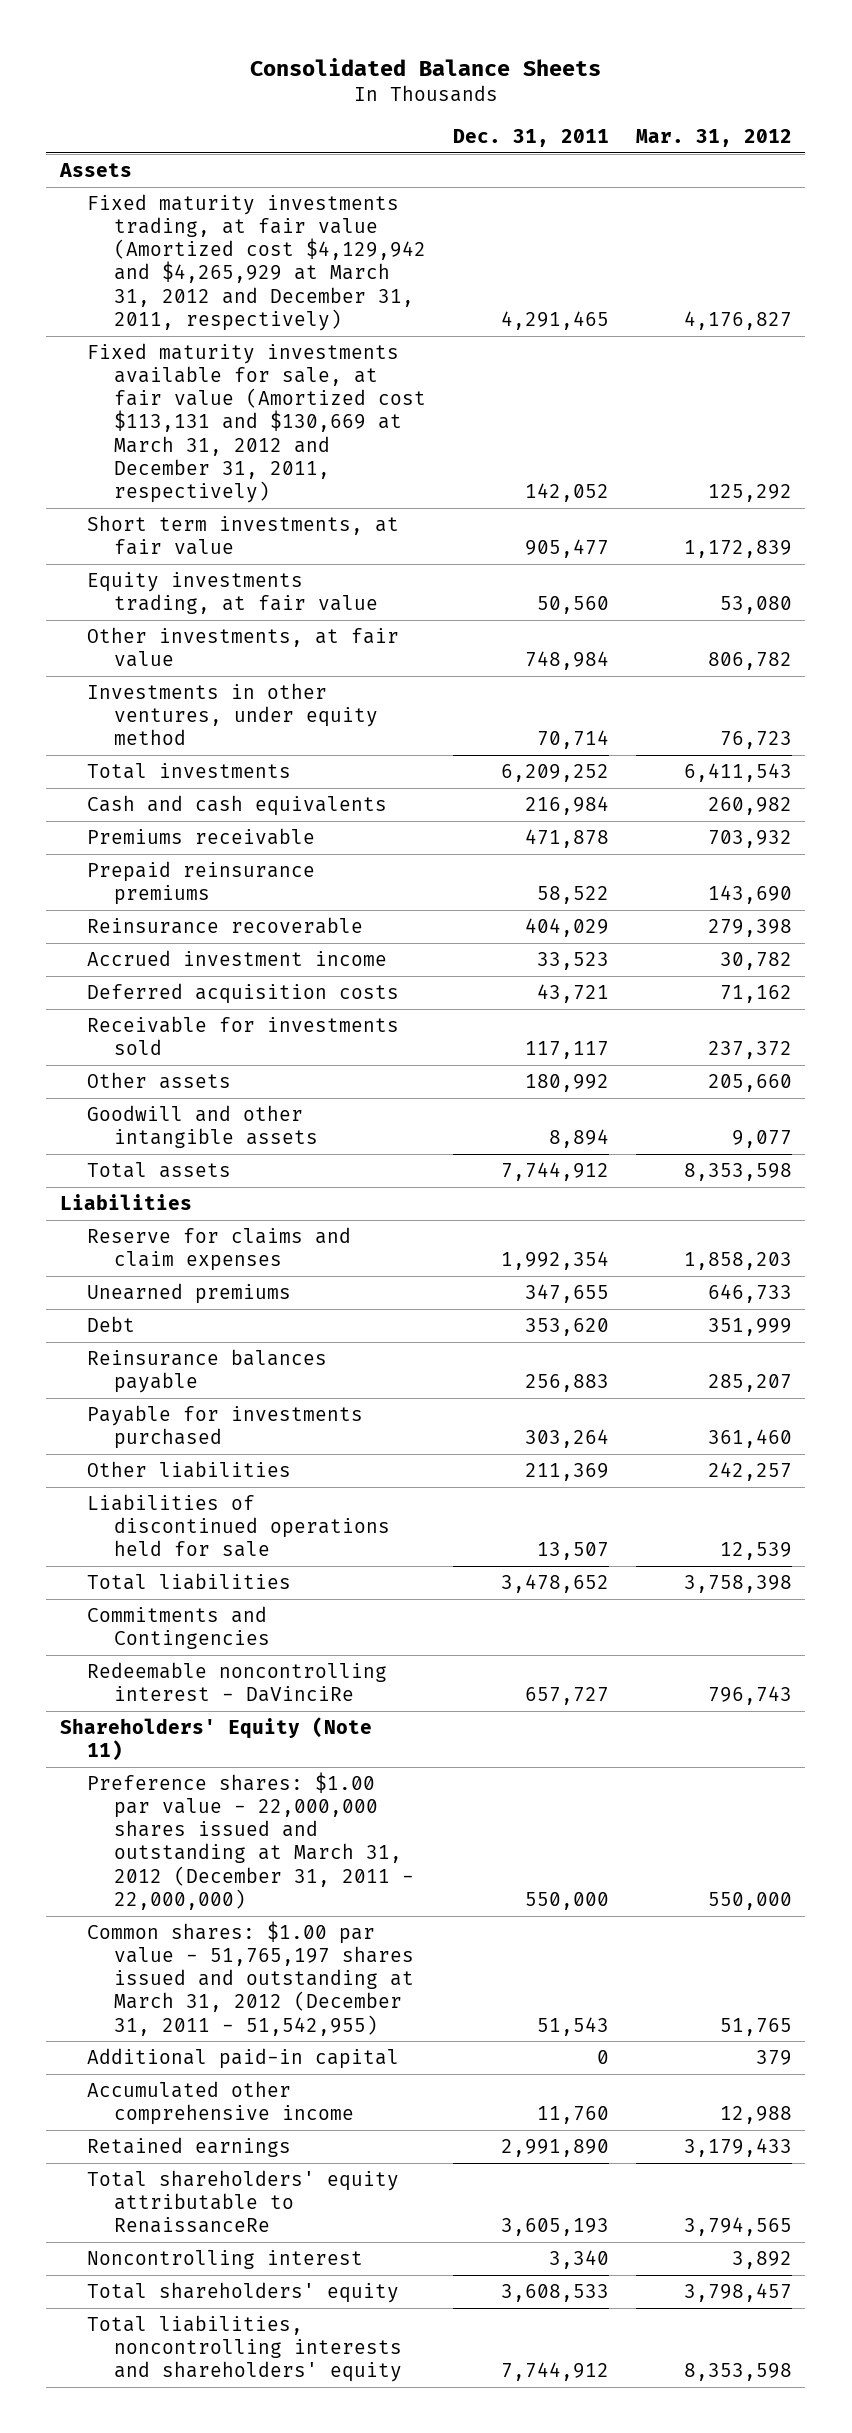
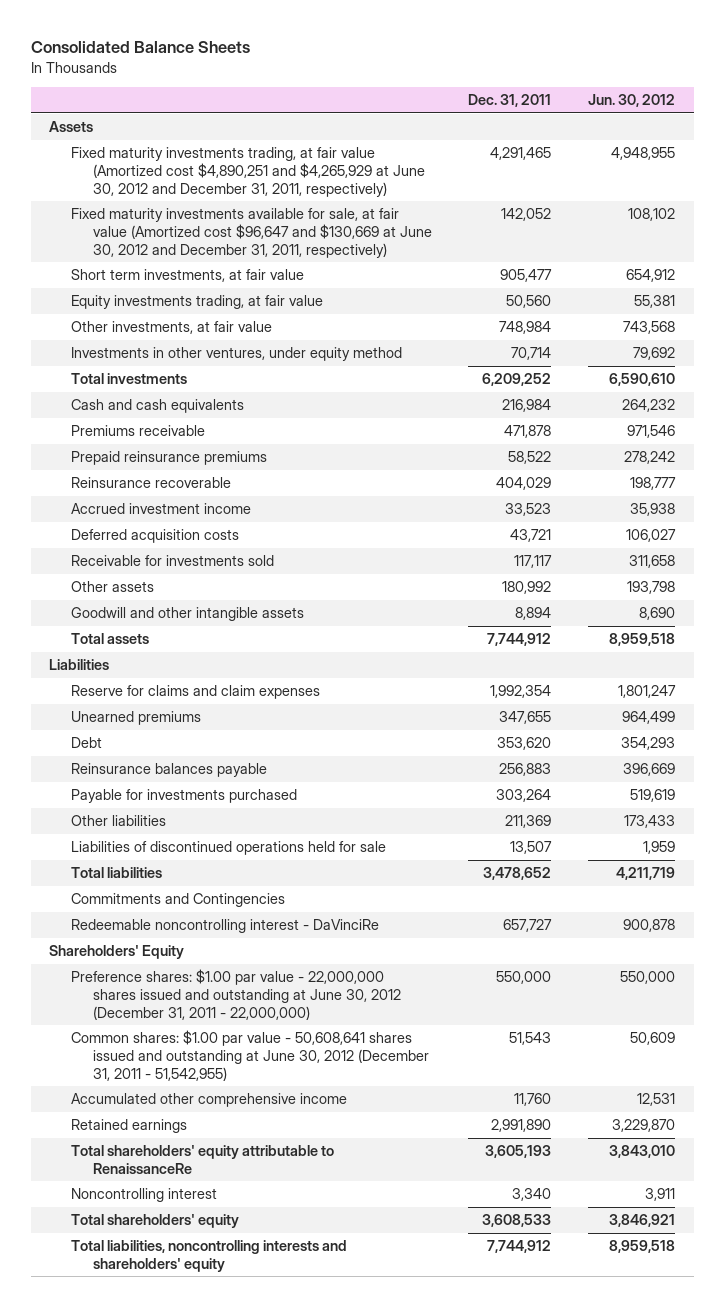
[635,129,792,148] Mar. 31, 2012 -> none
none -> [588,94,676,108] Jun. 30, 2012
[87,194,427,331] Fixed maturity investments trading, at fair value (Amortized cost $4,129,942 and $4,265,929 at March 31, 2012 and December 31, 2011, respectively) -> [70,147,425,197] Fixed maturity investments trading, at fair value (Amortized cost $4,890,251 and $4,265,929 at June 30, 2012 and December 31, 2011, respectively)
[87,343,427,503] Fixed maturity investments available for sale, at fair value (Amortized cost $113,131 and $130,669 at March 31, 2012 and December 31, 2011, respectively) -> [70,208,432,258] Fixed maturity investments available for sale, at fair value (Amortized cost $96,647 and $130,669 at June 30, 2012 and December 31, 2011, respectively)
[87,2048,400,2070] Additional paid-in capital -> none
[59,1717,372,1762] Shareholders' Equity (Note 11) -> [49,945,185,960] Shareholders' Equity
[87,1772,415,1910] Preference shares: $1.00 par value - 22,000,000 shares issued and outstanding at March 31, 2012 (December 31, 2011 - 22,000,000) -> [70,969,401,1020] Preference shares: $1.00 par value - 22,000,000 shares issued and outstanding at June 30, 2012 (December 31, 2011 - 22,000,000)
[87,1921,415,2036] Common shares: $1.00 par value - 51,765,197 shares issued and outstanding at March 31, 2012 (December 31, 2011 - 51,542,955) -> [70,1030,429,1081] Common shares: $1.00 par value - 50,608,641 shares issued and outstanding at June 30, 2012 (December 31, 2011 - 51,542,955)

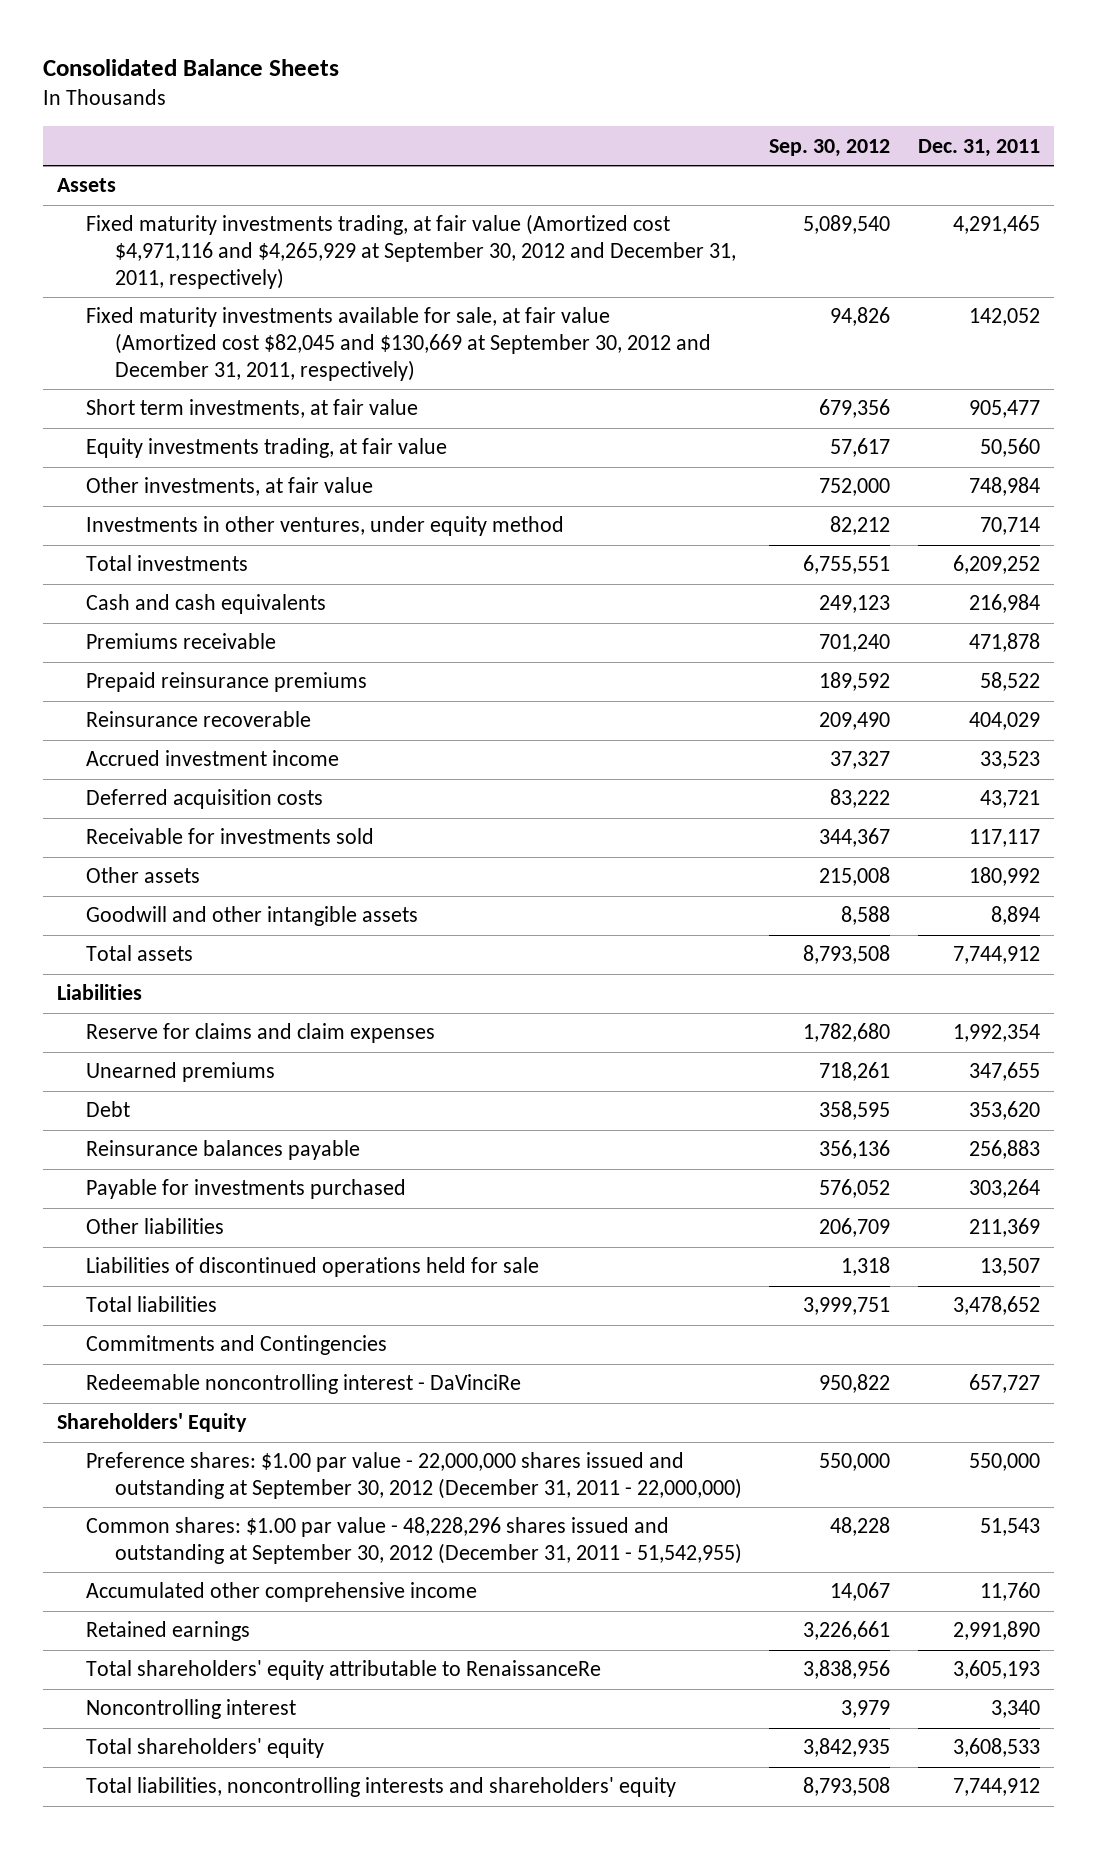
[588,94,676,108] Jun. 30, 2012 -> none
none -> [769,138,891,157] Sep. 30, 2012
[70,147,425,197] Fixed maturity investments trading, at fair value (Amortized cost $4,890,251 and $4,265,929 at June 30, 2012 and December 31, 2011, respectively) -> [85,214,736,289] Fixed maturity investments trading, at fair value (Amortized cost $4,971,116 and $4,265,929 at September 30, 2012 and December 31, 2011, respectively)
[70,208,432,258] Fixed maturity investments available for sale, at fair value (Amortized cost $96,647 and $130,669 at June 30, 2012 and December 31, 2011, respectively) -> [85,307,711,381] Fixed maturity investments available for sale, at fair value (Amortized cost $82,045 and $130,669 at September 30, 2012 and December 31, 2011, respectively)
[70,969,401,1020] Preference shares: $1.00 par value - 22,000,000 shares issued and outstanding at June 30, 2012 (December 31, 2011 - 22,000,000) -> [85,1452,742,1499] Preference shares: $1.00 par value - 22,000,000 shares issued and outstanding at September 30, 2012 (December 31, 2011 - 22,000,000)
[70,1030,429,1081] Common shares: $1.00 par value - 50,608,641 shares issued and outstanding at June 30, 2012 (December 31, 2011 - 51,542,955) -> [85,1517,742,1564] Common shares: $1.00 par value - 48,228,296 shares issued and outstanding at September 30, 2012 (December 31, 2011 - 51,542,955)

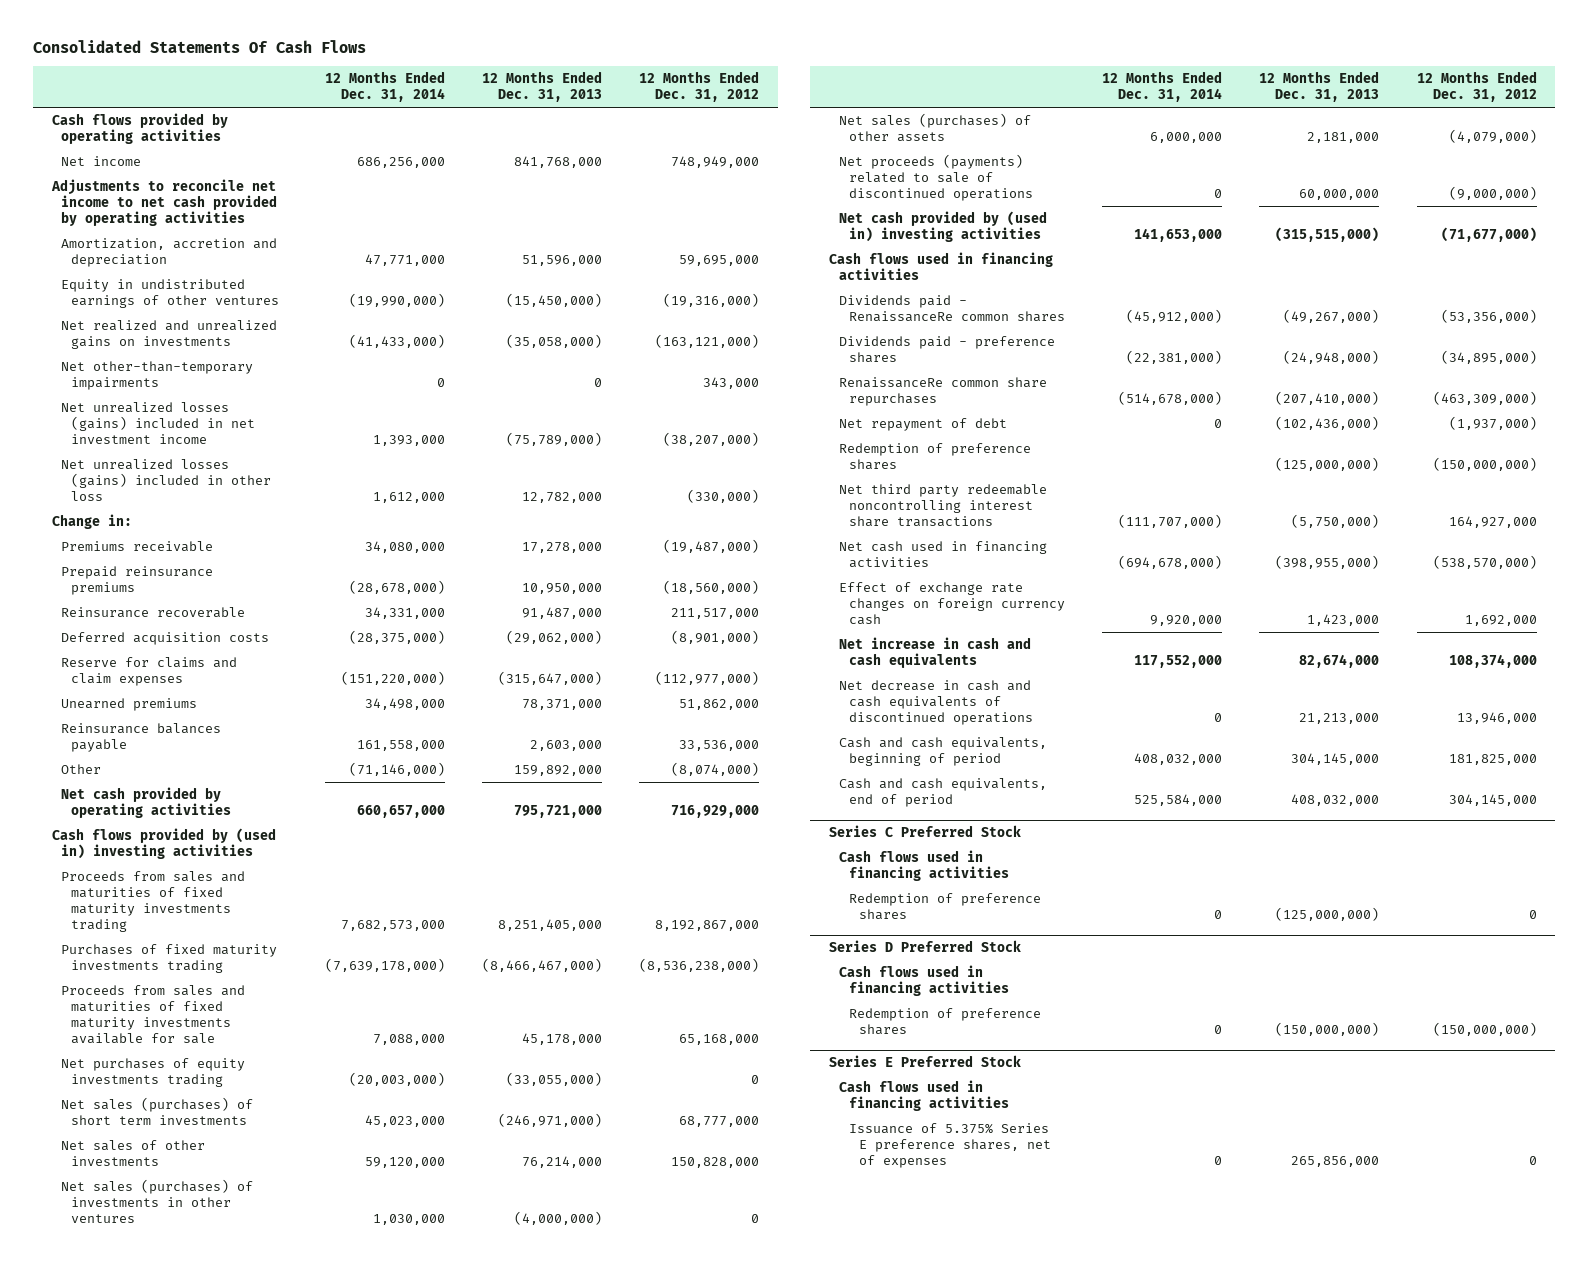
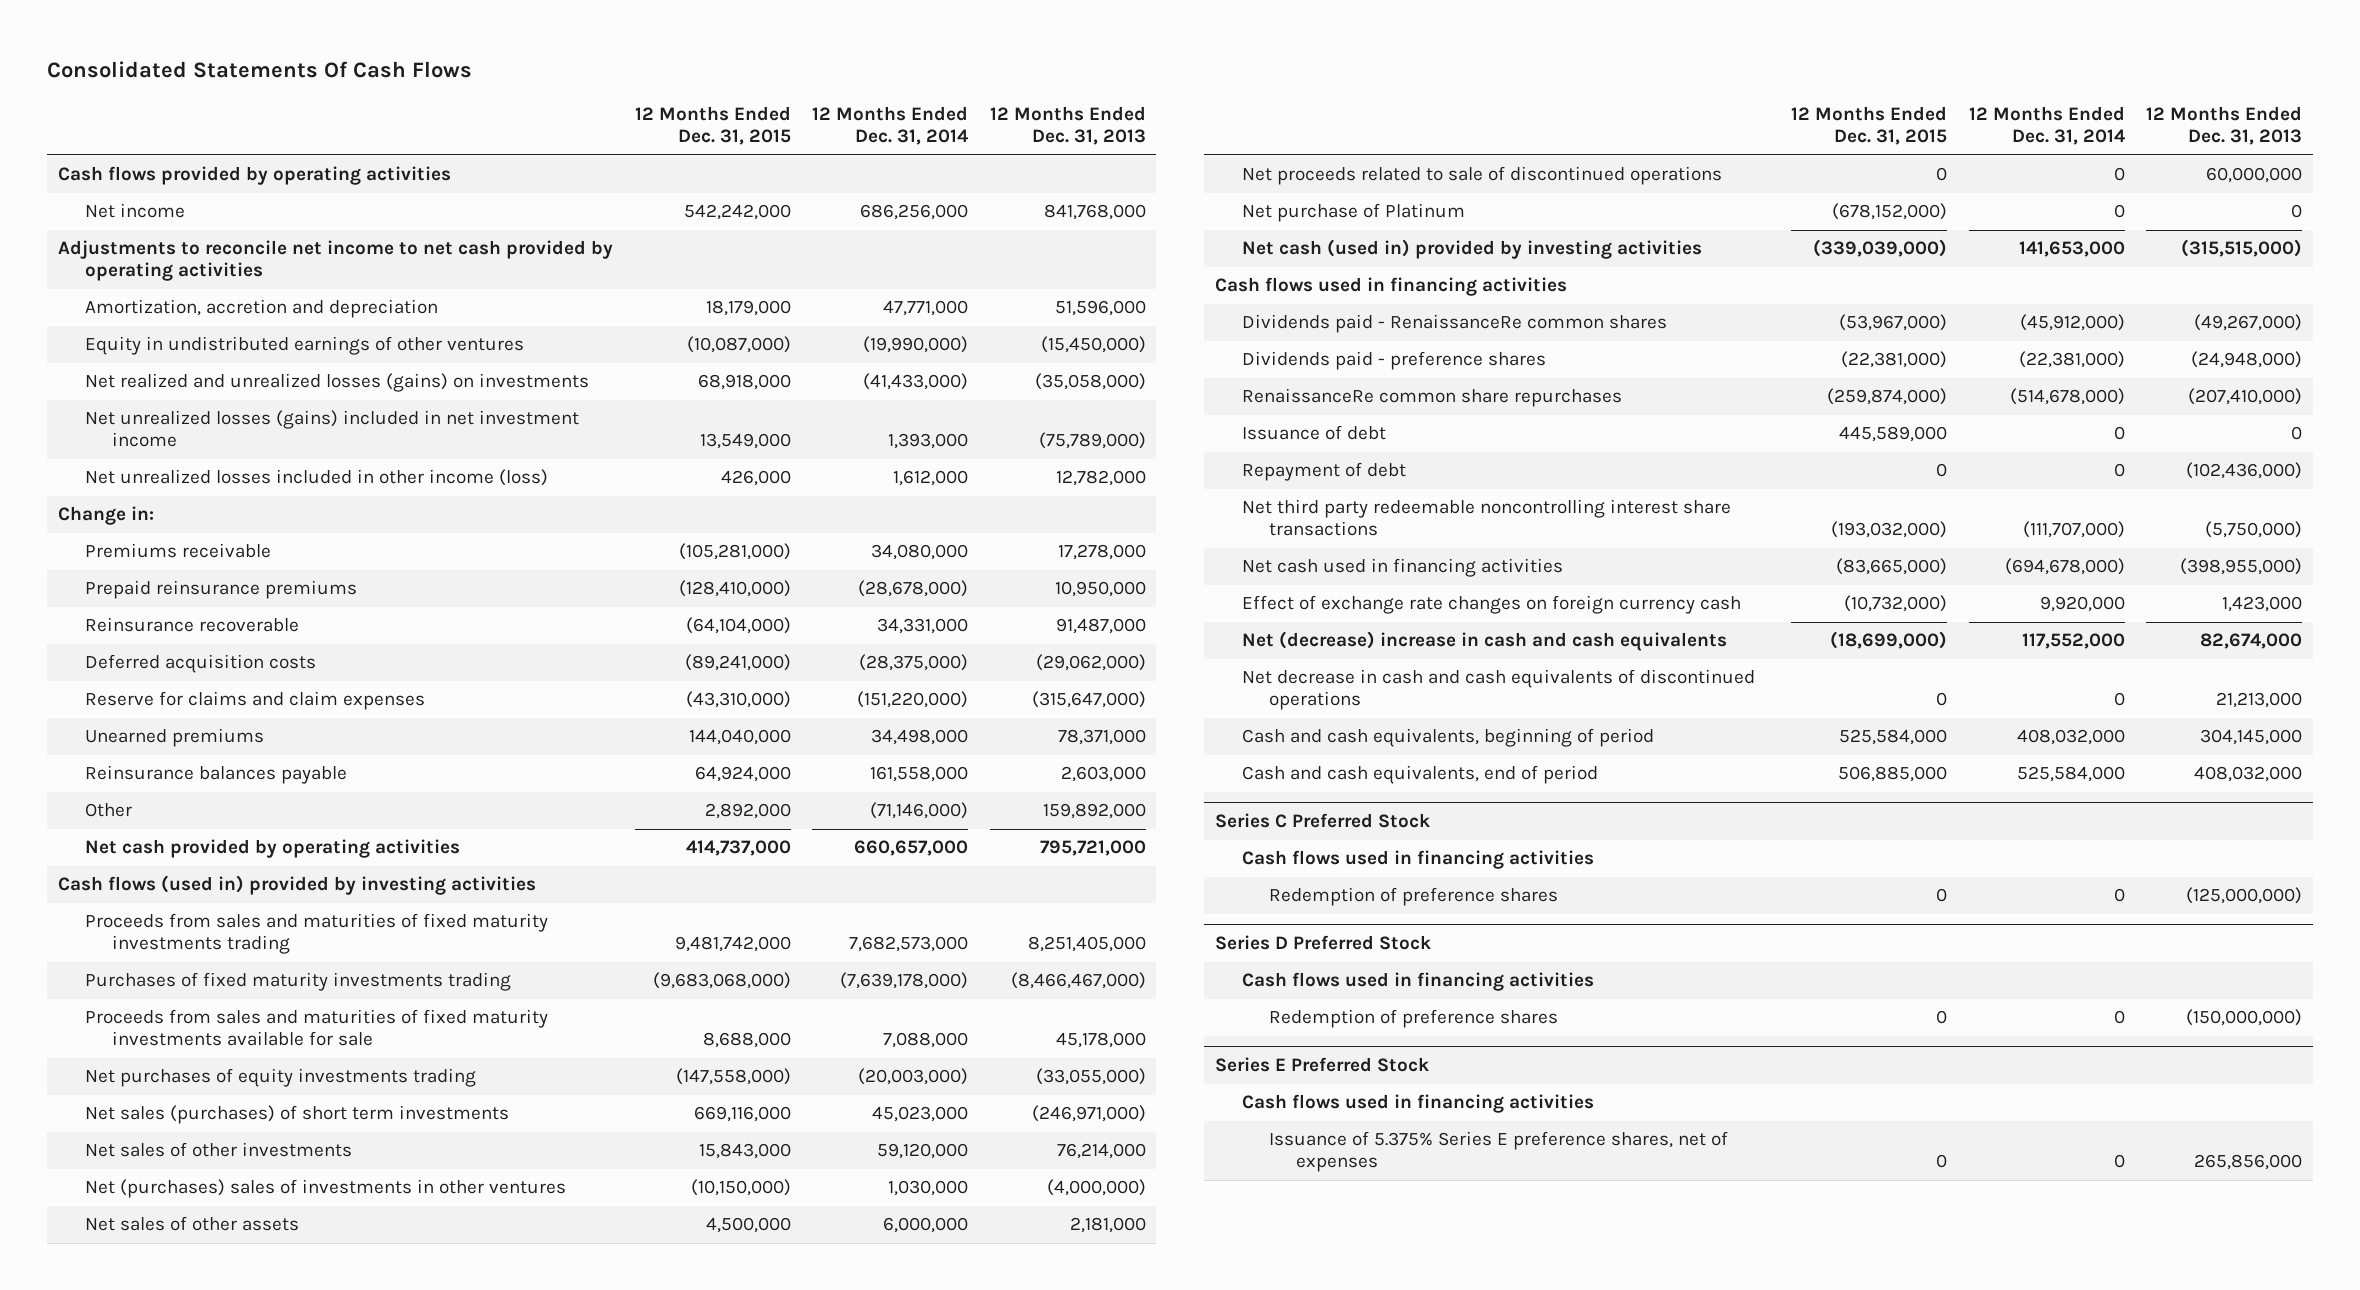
[639,71,760,103] 12 Months Ended Dec. 31, 2012 -> none
none -> [634,106,791,146] 12 Months Ended Dec. 31, 2015
[61,361,254,391] Net other-than-temporary impairments -> none
[61,320,278,350] Net realized and unrealized gains on investments -> [85,373,590,393] Net realized and unrealized losses (gains) on investments
[61,459,272,502] Net unrealized losses (gains) included in other loss -> [85,469,549,487] Net unrealized losses included in other income (loss)
[51,828,276,860] Cash flows provided by (used in) investing activities -> [58,875,537,896] Cash flows (used in) provided by investing activities
[61,1179,254,1224] Net sales (purchases) of investments in other ventures -> [85,1179,567,1199] Net (purchases) sales of investments in other ventures
[838,113,1031,143] Net sales (purchases) of other assets -> [85,1216,300,1232] Net sales of other assets
[838,154,1033,202] Net proceeds (payments) related to sale of discontinued operations -> [1241,166,1722,186] Net proceeds related to sale of discontinued operations
none -> [1241,203,1465,223] Net purchase of Platinum
[838,211,1047,243] Net cash provided by (used in) investing activities -> [1241,239,1702,260] Net cash (used in) provided by investing activities
[838,443,1031,471] Redemption of preference shares -> none
none -> [1241,425,1386,441] Issuance of debt
[838,418,1007,432] Net repayment of debt -> [1241,462,1406,482] Repayment of debt
[838,637,1031,669] Net increase in cash and cash equivalents -> [1241,631,1727,652] Net (decrease) increase in cash and cash equivalents

